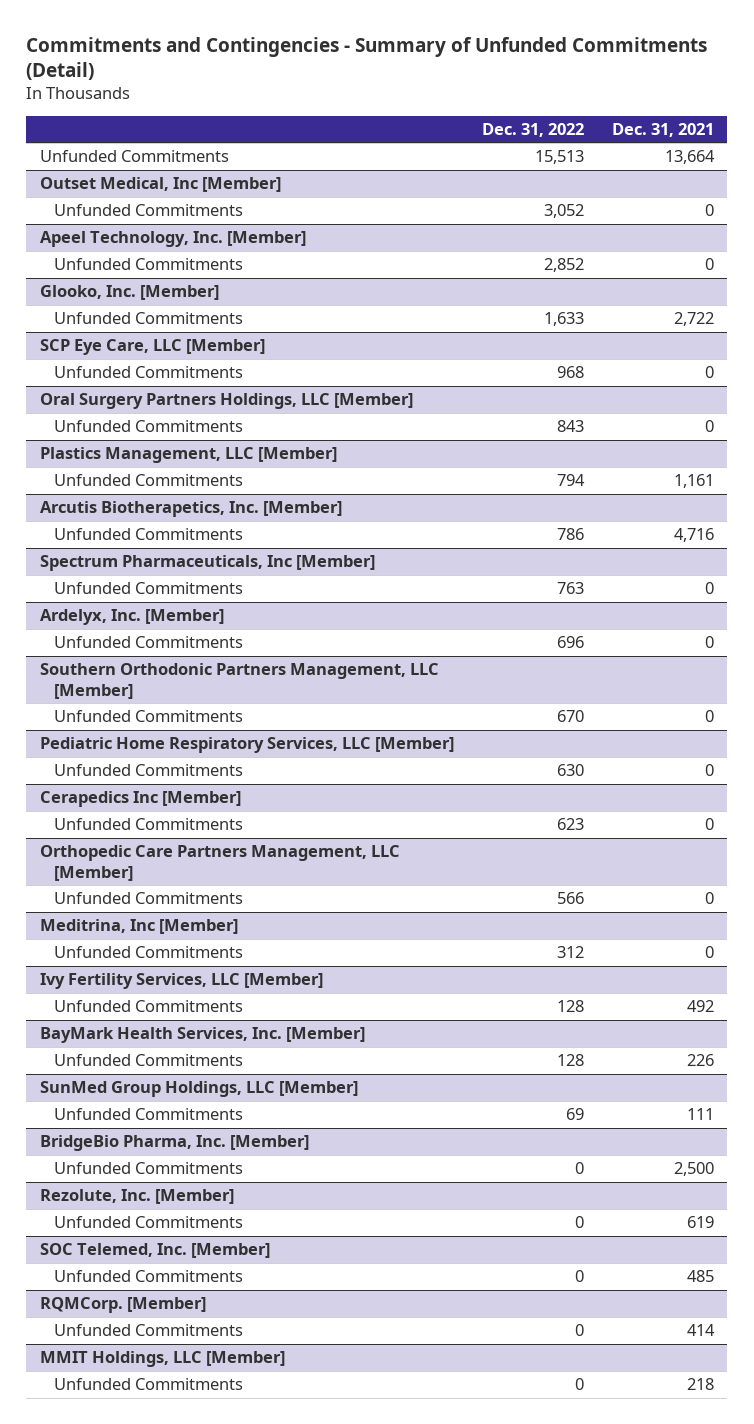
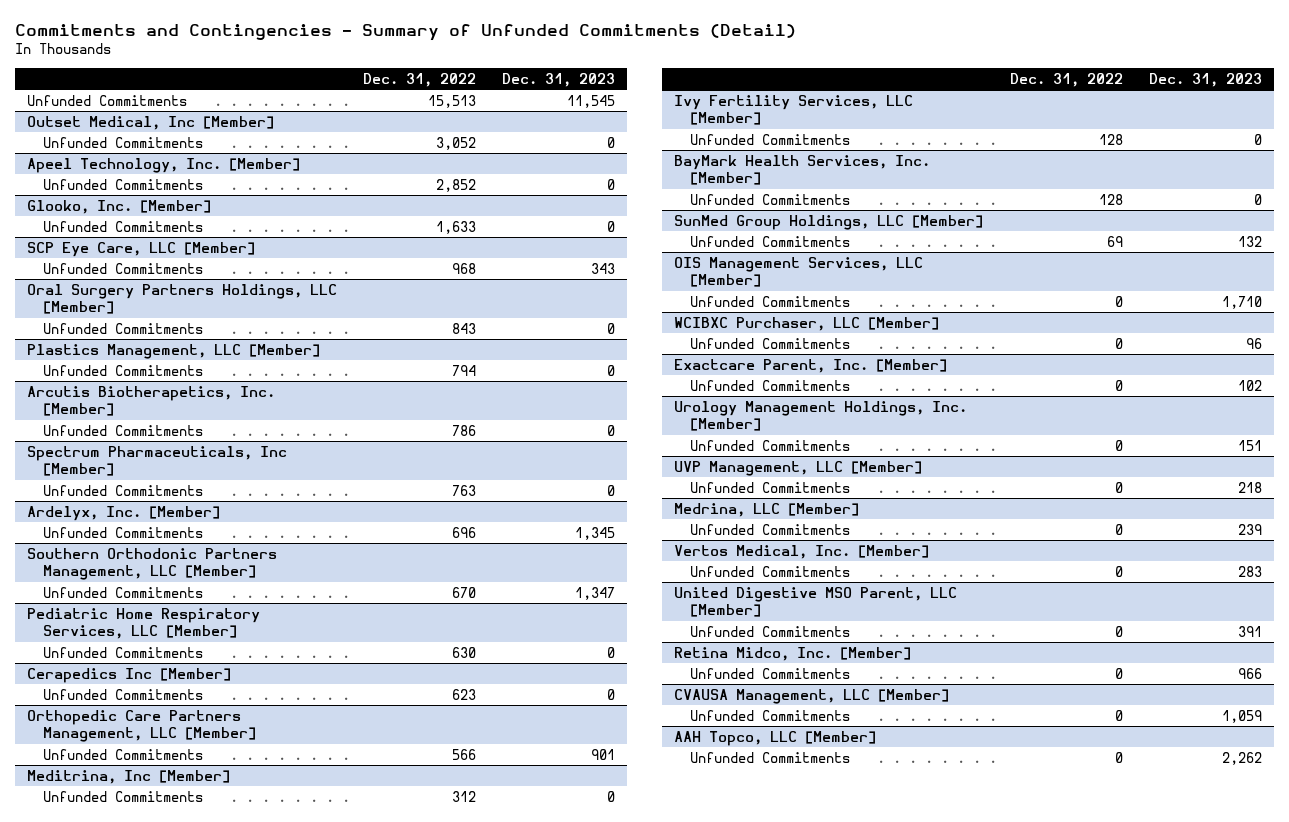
[611,122,714,137] Dec. 31, 2021 -> none
none -> [501,72,615,87] Dec. 31, 2023
[40,1135,310,1152] BridgeBio Pharma, Inc. [Member] -> none
none -> [674,256,924,288] OIS Management Services, LLC [Member]
[40,1189,235,1205] Rezolute, Inc. [Member] -> none
none -> [674,316,940,331] WCIBXC Purchaser, LLC [Member]
[40,1243,271,1259] SOC Telemed, Inc. [Member] -> none
none -> [674,358,948,373] Exactcare Parent, Inc. [Member]
[40,1297,207,1314] RQMCorp. [Member] -> none
none -> [674,400,968,432] Urology Management Holdings, Inc. [Member]
[40,1351,286,1368] MMIT Holdings, LLC [Member] -> none
none -> [674,460,923,476] UVP Management, LLC [Member]
none -> [674,502,860,517] Medrina, LLC [Member]
none -> [689,523,850,535] Unfunded Commitments
none -> [674,544,930,559] Vertos Medical, Inc. [Member]
none -> [689,565,850,577] Unfunded Commitments
none -> [674,586,958,618] United Digestive MSO Parent, LLC [Member]
none -> [689,625,850,637] Unfunded Commitments
none -> [674,646,912,661] Retina Midco, Inc. [Member]
none -> [689,667,850,679] Unfunded Commitments
none -> [674,688,950,704] CVAUSA Management, LLC [Member]
none -> [689,709,850,721] Unfunded Commitments
none -> [674,730,877,746] AAH Topco, LLC [Member]
none -> [689,751,850,763] Unfunded Commitments

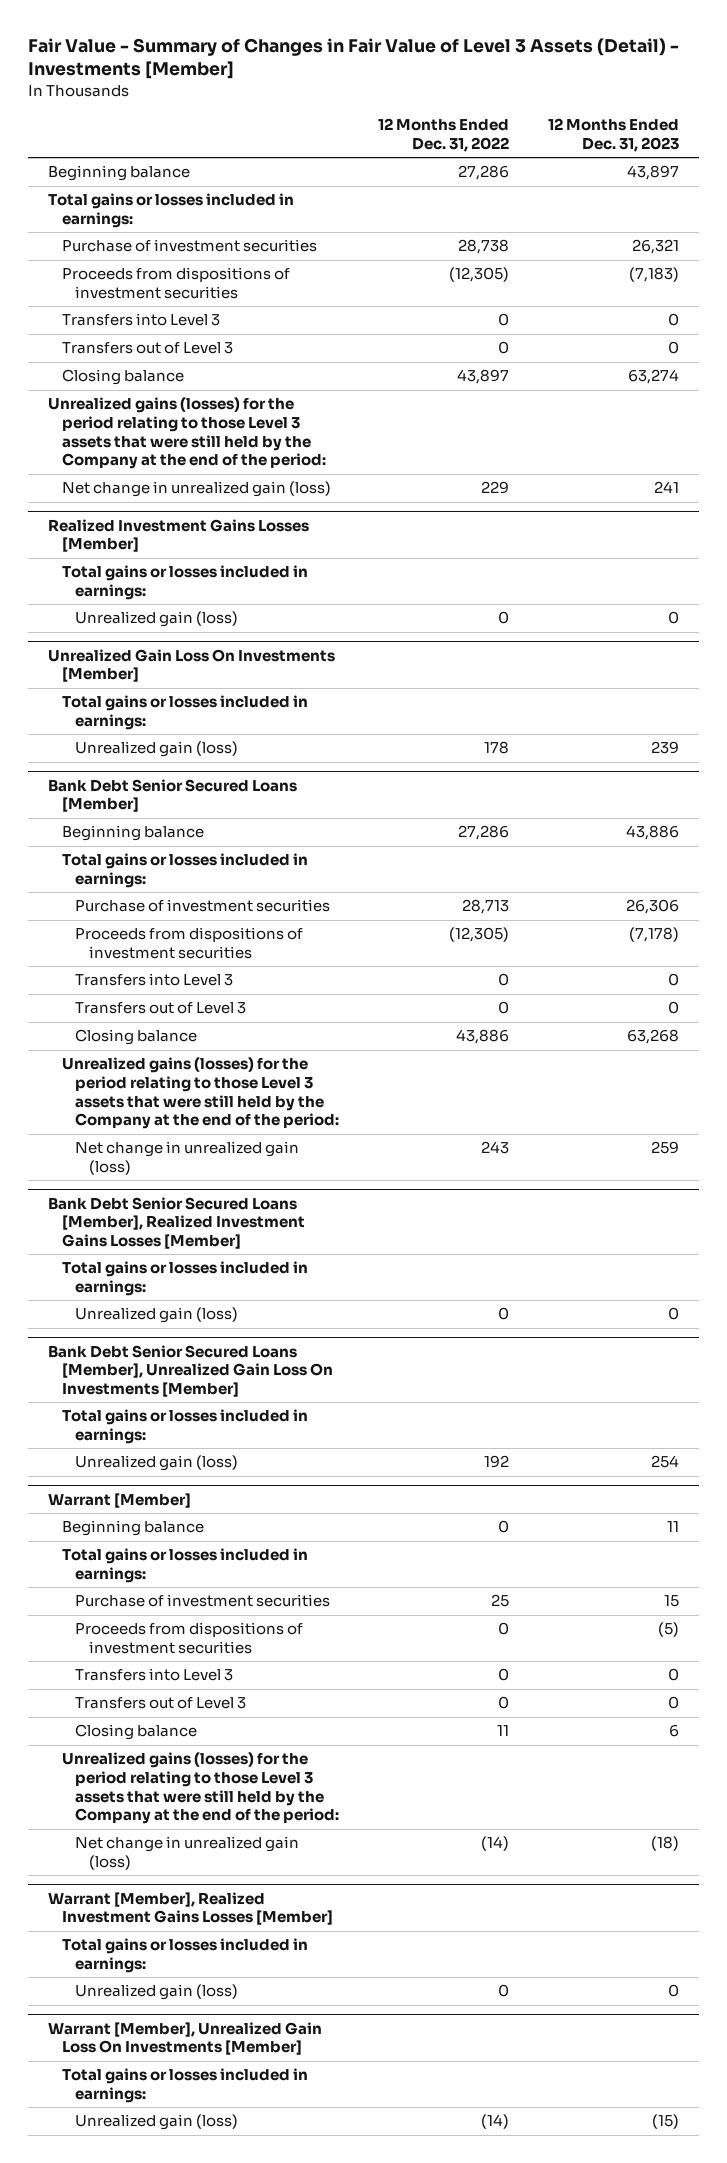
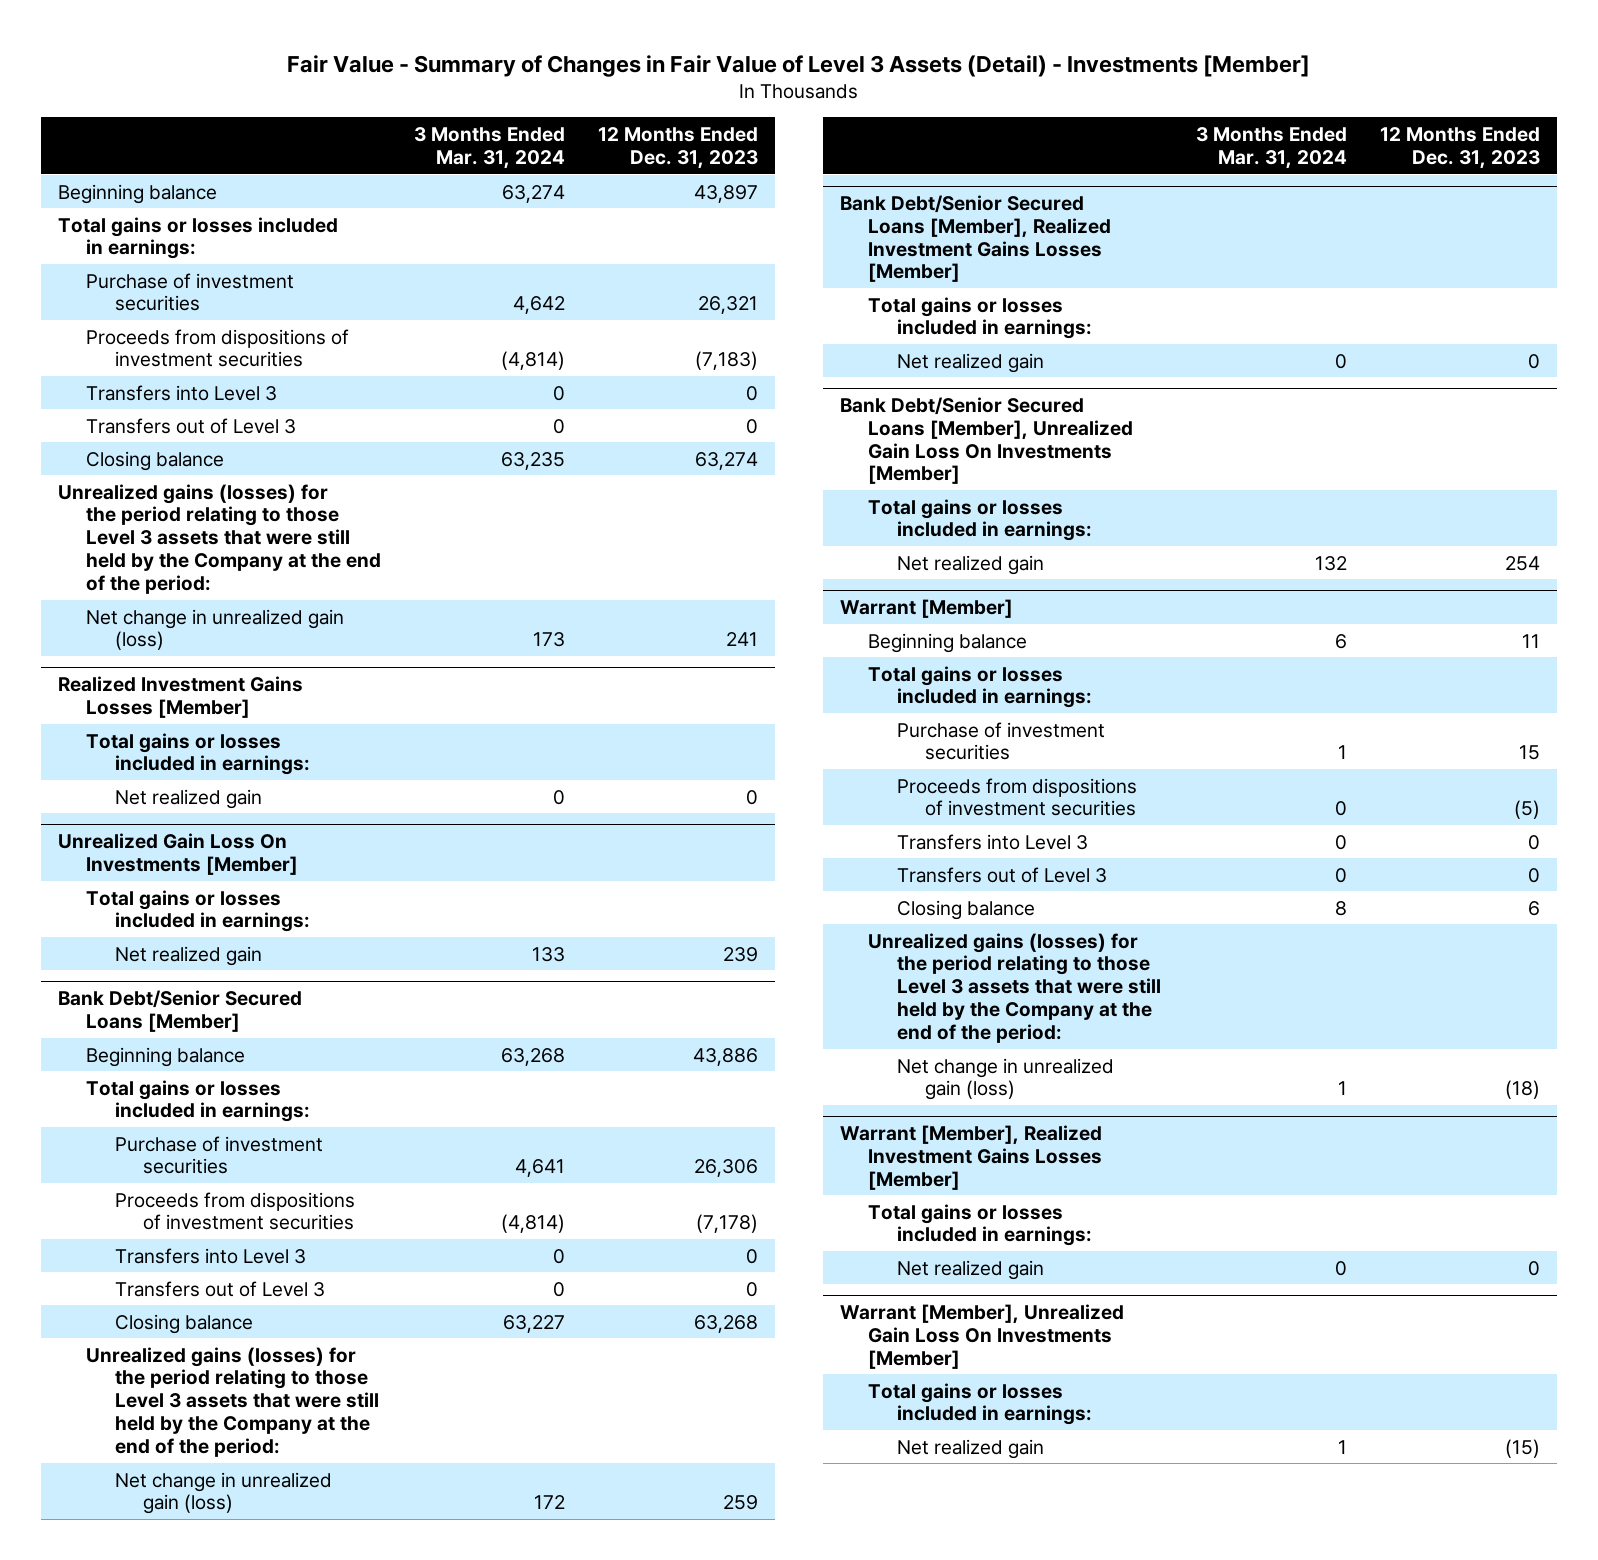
[378,118,510,152] 12 Months Ended Dec. 31, 2022 -> none
none -> [414,127,566,169] 3 Months Ended Mar. 31, 2024
[75,611,239,628] Unrealized gain (loss) -> [114,788,262,809] Net realized gain
[75,741,239,758] Unrealized gain (loss) -> [114,945,262,966] Net realized gain
[48,778,298,813] Bank Debt Senior Secured Loans [Member] -> [57,990,302,1032] Bank Debt/Senior Secured Loans [Member]
[48,1196,305,1250] Bank Debt Senior Secured Loans [Member], Realized Investment Gains Losses [Member] -> [839,195,1112,283] Bank Debt/Senior Secured Loans [Member], Realized Investment Gains Losses [Member]
[75,1307,239,1324] Unrealized gain (loss) -> [896,352,1044,373] Net realized gain
[48,1344,333,1398] Bank Debt Senior Secured Loans [Member], Unrealized Gain Loss On Investments [Member] -> [839,397,1134,485] Bank Debt/Senior Secured Loans [Member], Unrealized Gain Loss On Investments [Member]
[75,1455,239,1472] Unrealized gain (loss) -> [896,554,1044,575] Net realized gain
[75,1984,239,2001] Unrealized gain (loss) -> [896,1259,1044,1280] Net realized gain
[75,2114,239,2131] Unrealized gain (loss) -> [896,1438,1044,1459] Net realized gain

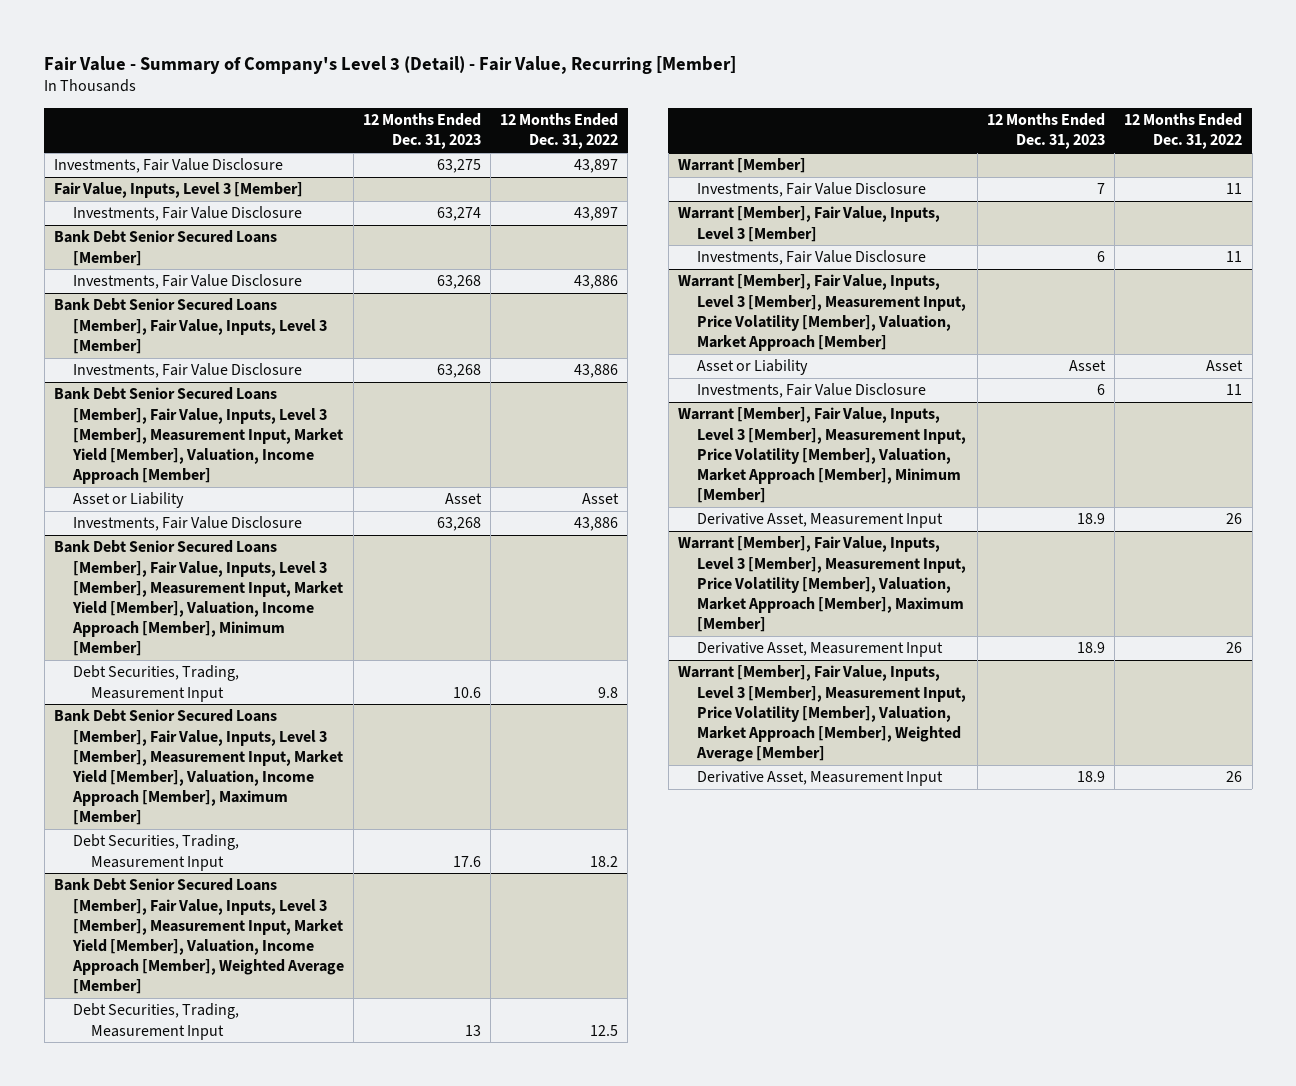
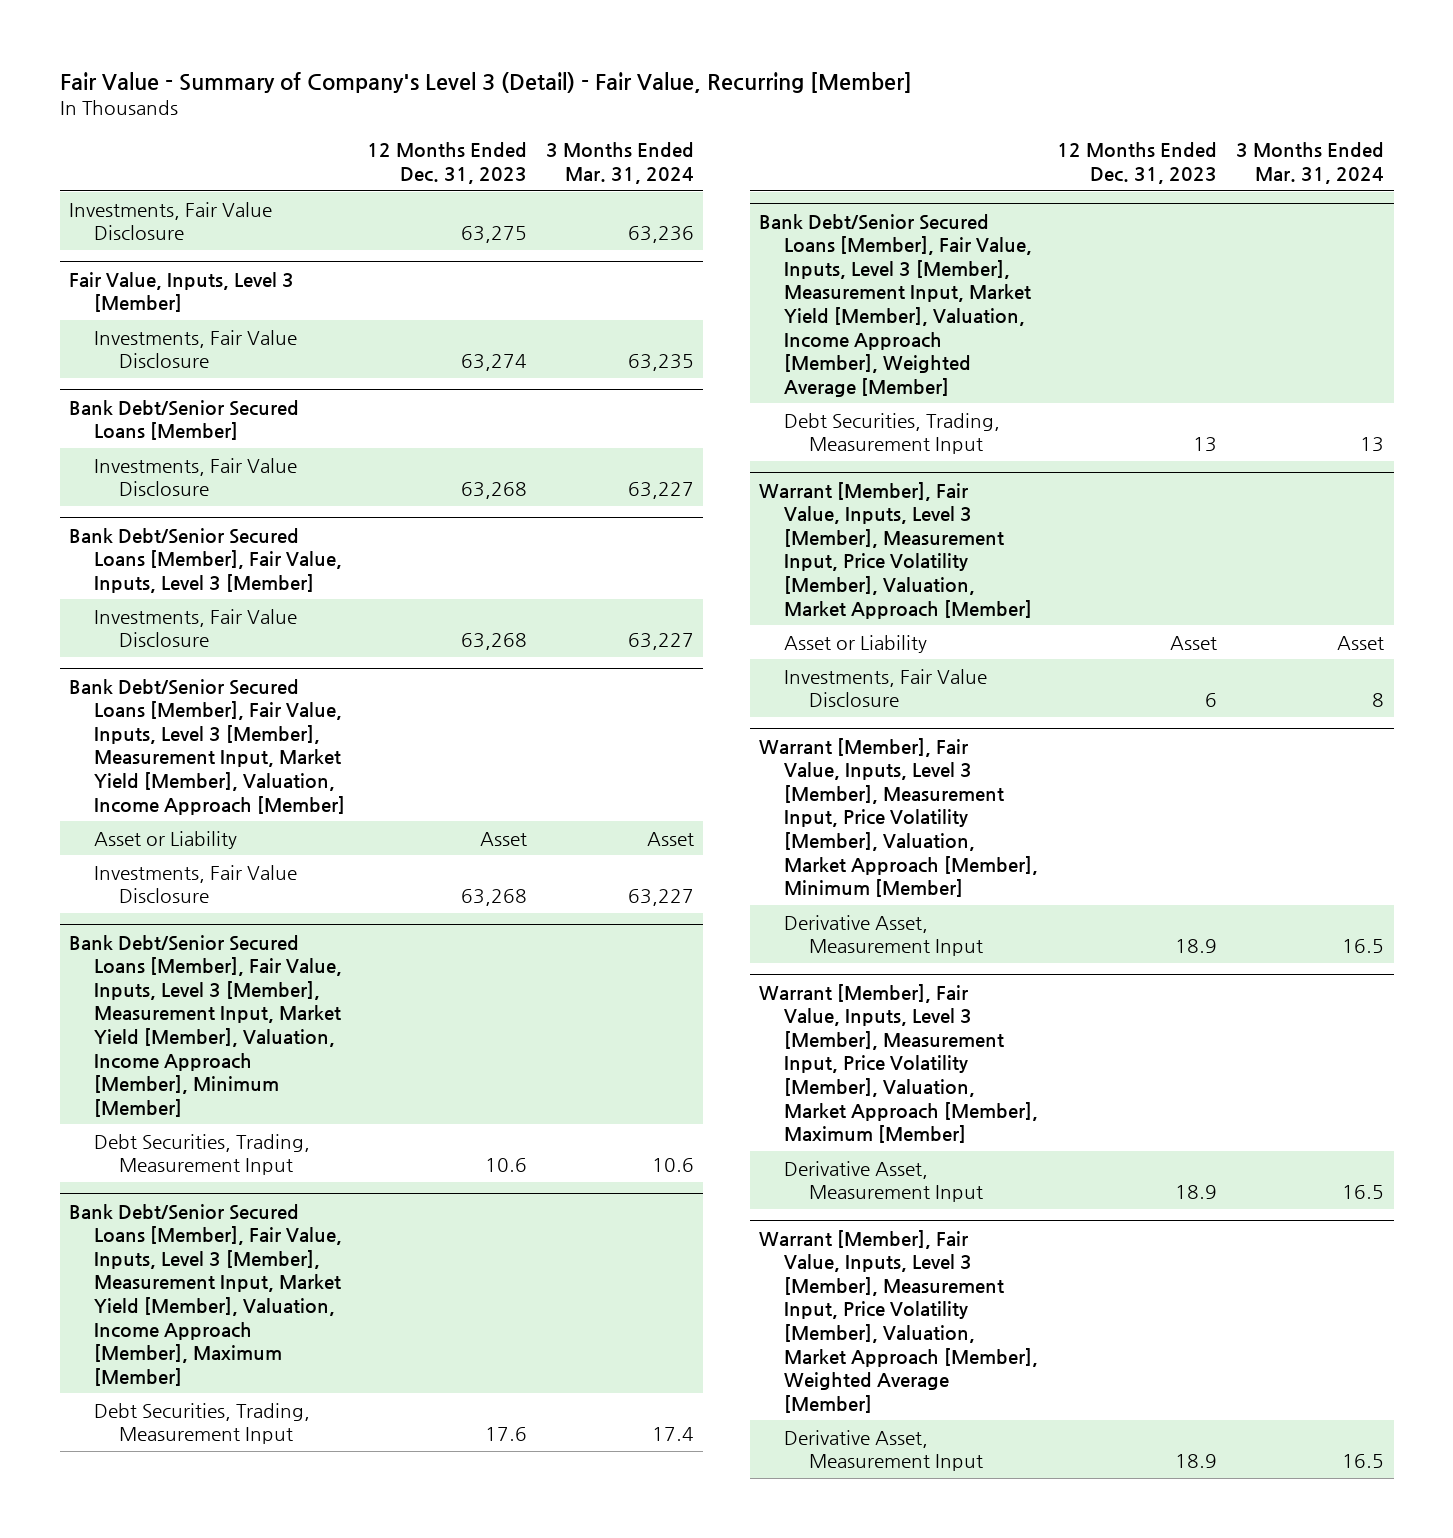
[500,113,619,150] 12 Months Ended Dec. 31, 2022 -> none
none -> [545,142,694,184] 3 Months Ended Mar. 31, 2024
[54,230,278,266] Bank Debt Senior Secured Loans [Member] -> [69,399,300,441] Bank Debt/Senior Secured Loans [Member]
[54,298,327,354] Bank Debt Senior Secured Loans [Member], Fair Value, Inputs, Level 3 [Member] -> [69,527,342,593] Bank Debt/Senior Secured Loans [Member], Fair Value, Inputs, Level 3 [Member]
[54,387,343,485] Bank Debt Senior Secured Loans [Member], Fair Value, Inputs, Level 3 [Member], Measurement Input, Market Yield [Member], Valuation, Income Approach [Member] -> [69,678,345,815] Bank Debt/Senior Secured Loans [Member], Fair Value, Inputs, Level 3 [Member], Measurement Input, Market Yield [Member], Valuation, Income Approach [Member]
[54,540,343,657] Bank Debt Senior Secured Loans [Member], Fair Value, Inputs, Level 3 [Member], Measurement Input, Market Yield [Member], Valuation, Income Approach [Member], Minimum [Member] -> [69,934,342,1117] Bank Debt/Senior Secured Loans [Member], Fair Value, Inputs, Level 3 [Member], Measurement Input, Market Yield [Member], Valuation, Income Approach [Member], Minimum [Member]
[54,709,343,826] Bank Debt Senior Secured Loans [Member], Fair Value, Inputs, Level 3 [Member], Measurement Input, Market Yield [Member], Valuation, Income Approach [Member], Maximum [Member] -> [69,1203,342,1386] Bank Debt/Senior Secured Loans [Member], Fair Value, Inputs, Level 3 [Member], Measurement Input, Market Yield [Member], Valuation, Income Approach [Member], Maximum [Member]
[54,878,344,995] Bank Debt Senior Secured Loans [Member], Fair Value, Inputs, Level 3 [Member], Measurement Input, Market Yield [Member], Valuation, Income Approach [Member], Weighted Average [Member] -> [759,213,1033,397] Bank Debt/Senior Secured Loans [Member], Fair Value, Inputs, Level 3 [Member], Measurement Input, Market Yield [Member], Valuation, Income Approach [Member], Weighted Average [Member]
[678,158,807,174] Warrant [Member] -> none
[696,182,926,198] Investments, Fair Value Disclosure -> none
[678,206,941,242] Warrant [Member], Fair Value, Inputs, Level 3 [Member] -> none
[696,250,926,266] Investments, Fair Value Disclosure -> none

